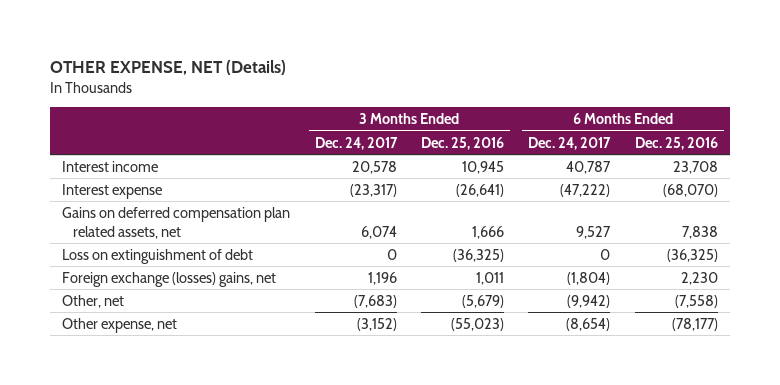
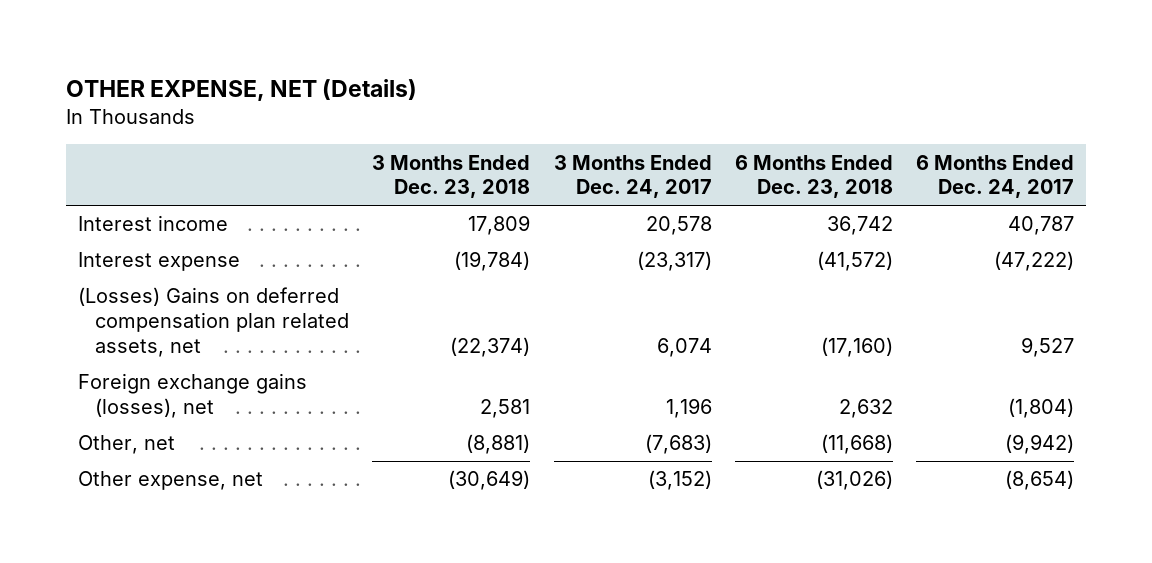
[421,136,505,150] Dec. 25, 2016 -> none
[634,136,718,150] Dec. 25, 2016 -> none
none -> [372,154,531,199] 3 Months Ended Dec. 23, 2018
none -> [734,154,893,199] 6 Months Ended Dec. 23, 2018
[62,248,254,264] Loss on extinguishment of debt -> none
[62,206,291,239] Gains on deferred compensation plan related assets, net -> [77,287,350,357] (Losses) Gains on deferred compensation plan related assets, net
[62,271,277,287] Foreign exchange (losses) gains, net -> [77,373,307,419] Foreign exchange gains (losses), net

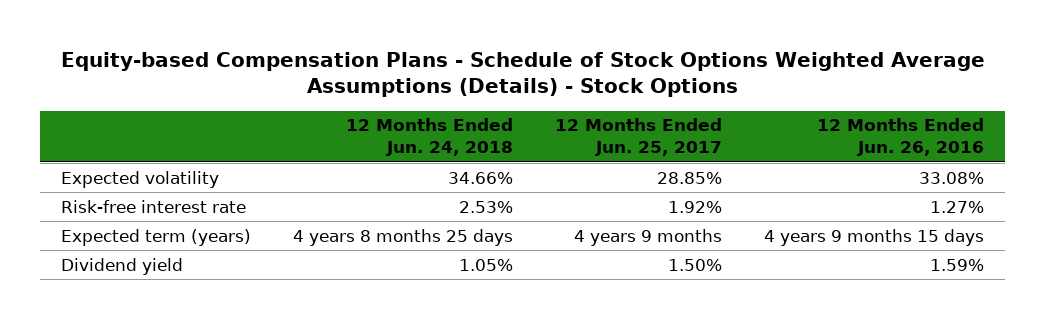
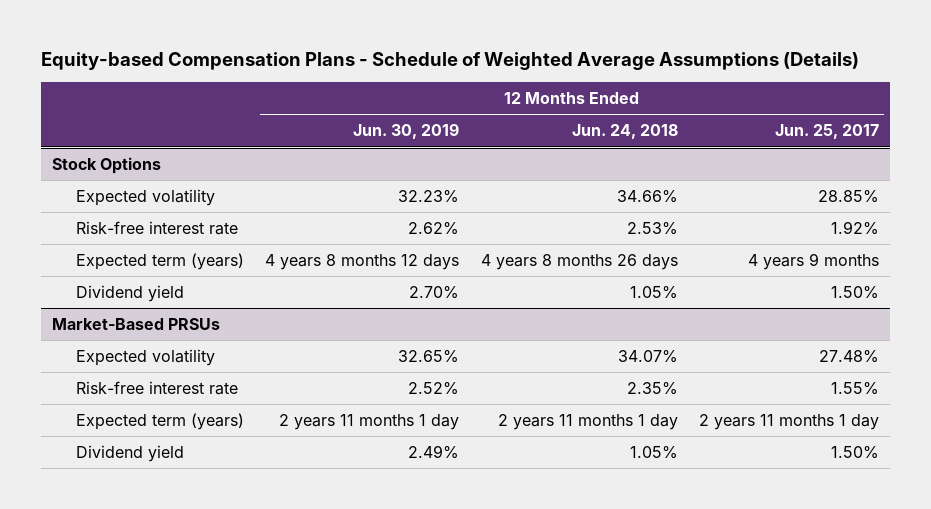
[60,51,985,98] Equity-based Compensation Plans - Schedule of Stock Options Weighted Average Assumptions (Details) - Stock Options -> [41,51,860,70] Equity-based Compensation Plans - Schedule of Weighted Average Assumptions (Details)
[817,118,985,157] 12 Months Ended Jun. 26, 2016 -> none
none -> [353,123,460,140] Jun. 30, 2019
none -> [51,157,161,175] Stock Options
[293,228,514,246] 4 years 8 months 25 days -> [480,254,678,271] 4 years 8 months 26 days
none -> [51,318,220,331] Market-Based PRSUs
none -> [75,349,215,367] Expected volatility
none -> [75,381,238,396] Risk-free interest rate
none -> [75,413,244,431] Expected term (years)
none -> [75,445,184,463] Dividend yield

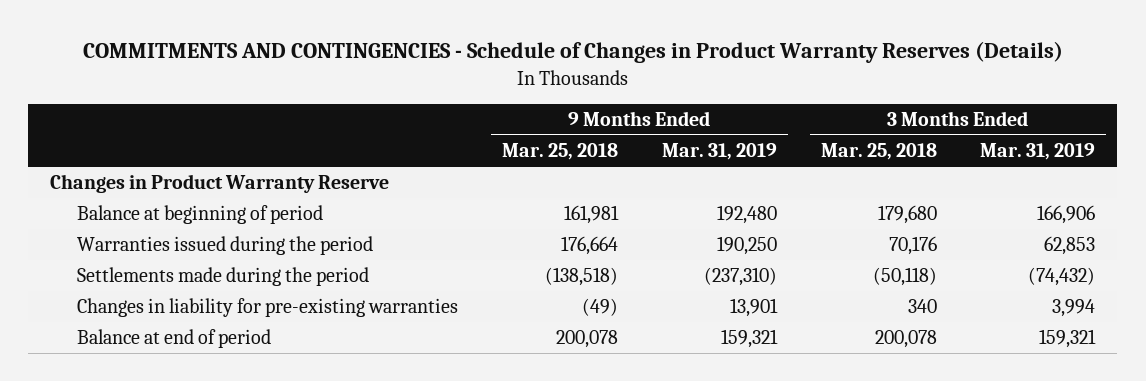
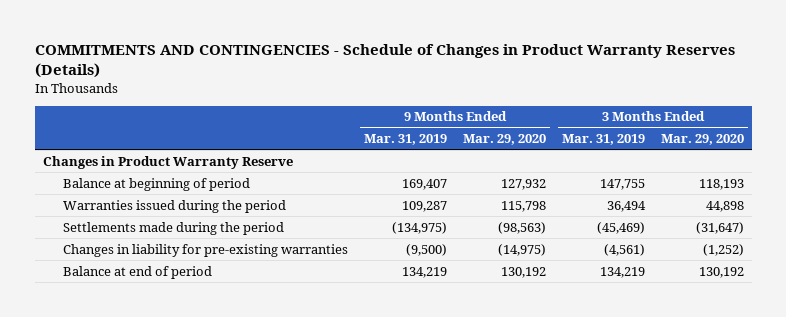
[502,143,619,161] Mar. 25, 2018 -> none
[820,143,937,161] Mar. 25, 2018 -> none
none -> [462,133,546,145] Mar. 29, 2020
none -> [660,133,744,145] Mar. 29, 2020
[716,205,777,225] 192,480 -> [401,178,447,190] 169,407
[1037,205,1096,225] 166,906 -> [599,178,645,190] 147,755
[716,236,777,256] 190,250 -> [401,200,447,212] 109,287
[1044,236,1096,256] 62,853 -> [606,200,646,212] 36,494
[703,267,777,287] (237,310) -> [391,221,447,234] (134,975)
[1028,267,1096,287] (74,432) -> [596,221,645,234] (45,469)
[729,298,778,318] 13,901 -> [405,243,447,256] (9,500)
[1052,299,1096,318] 3,994 -> [603,243,645,256] (4,561)
[720,329,778,349] 159,321 -> [401,266,447,278] 134,219
[1039,329,1097,349] 159,321 -> [599,266,645,278] 134,219

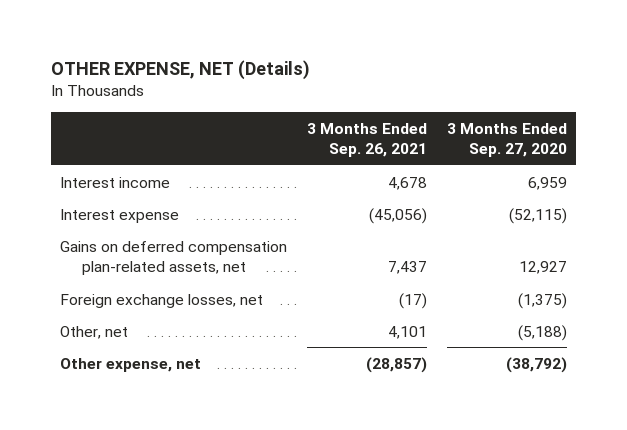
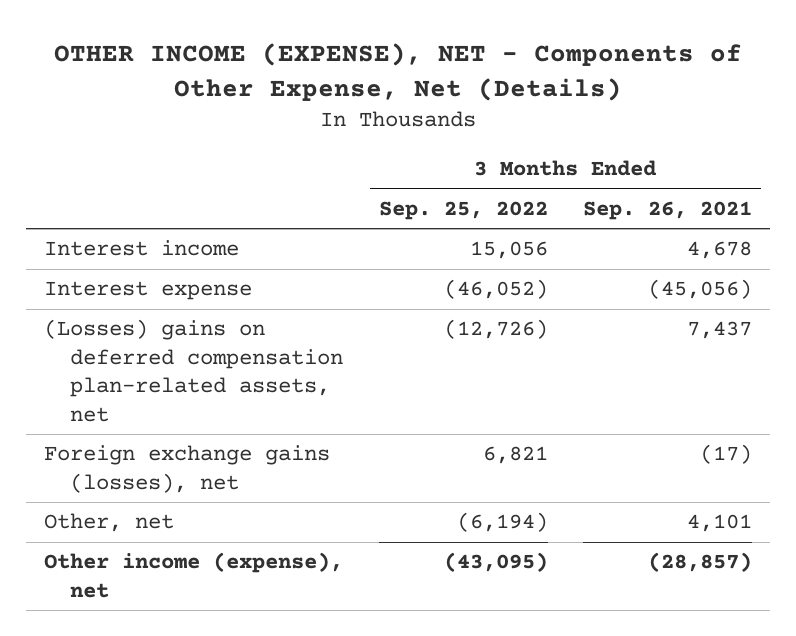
[50,59,310,80] OTHER EXPENSE, NET (Details) -> [53,42,742,101] OTHER INCOME (EXPENSE), NET - Components of Other Expense, Net (Details)
[446,122,567,157] 3 Months Ended Sep. 27, 2020 -> none
none -> [378,200,548,220] Sep. 25, 2022
[60,240,288,276] Gains on deferred compensation plan-related assets, net -> [43,319,344,422] (Losses) gains on deferred compensation plan-related assets, net
[60,293,264,308] Foreign exchange losses, net -> [43,445,330,493] Foreign exchange gains (losses), net
[60,357,202,372] Other expense, net -> [43,552,343,598] Other income (expense), net

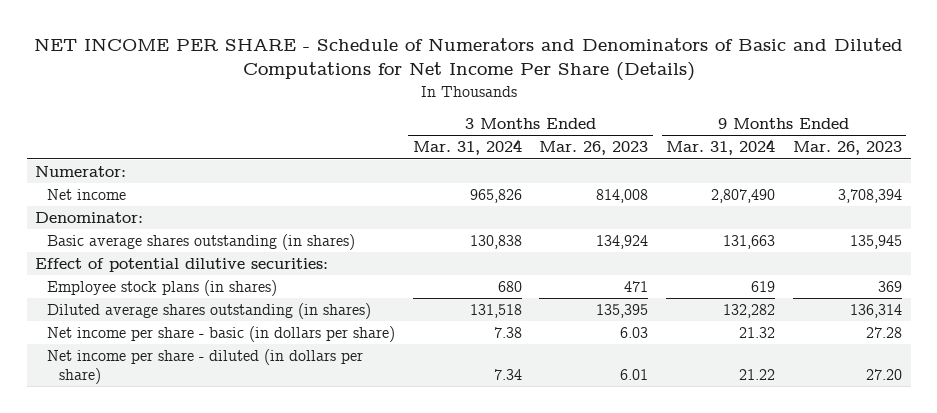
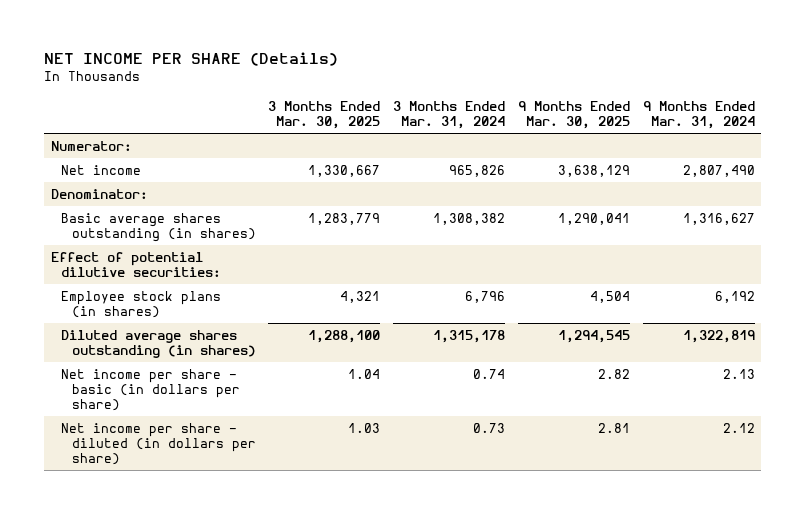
[33,37,903,82] NET INCOME PER SHARE - Schedule of Numerators and Denominators of Basic and Diluted Computations for Net Income Per Share (Details) -> [44,52,339,67] NET INCOME PER SHARE (Details)
[539,141,649,156] Mar. 26, 2023 -> none
[792,141,902,156] Mar. 26, 2023 -> none
none -> [268,101,381,130] 3 Months Ended Mar. 30, 2025
none -> [517,101,630,130] 9 Months Ended Mar. 30, 2025
[469,234,522,249] 130,838 -> [433,213,506,226] 1,308,382
[723,234,776,249] 131,663 -> [682,213,755,226] 1,316,627
[497,280,522,292] 680 -> [465,291,506,304] 6,796
[751,280,776,292] 619 -> [714,291,755,304] 6,192
[469,303,522,318] 131,518 -> [433,330,506,344] 1,315,178
[723,303,776,318] 132,282 -> [682,330,755,344] 1,322,819
[493,326,522,338] 7.38 -> [473,369,506,380] 0.74
[739,326,776,338] 21.32 -> [722,369,755,380] 2.13
[493,368,522,380] 7.34 -> [473,423,506,434] 0.73
[739,368,776,380] 21.22 -> [722,423,755,434] 2.12

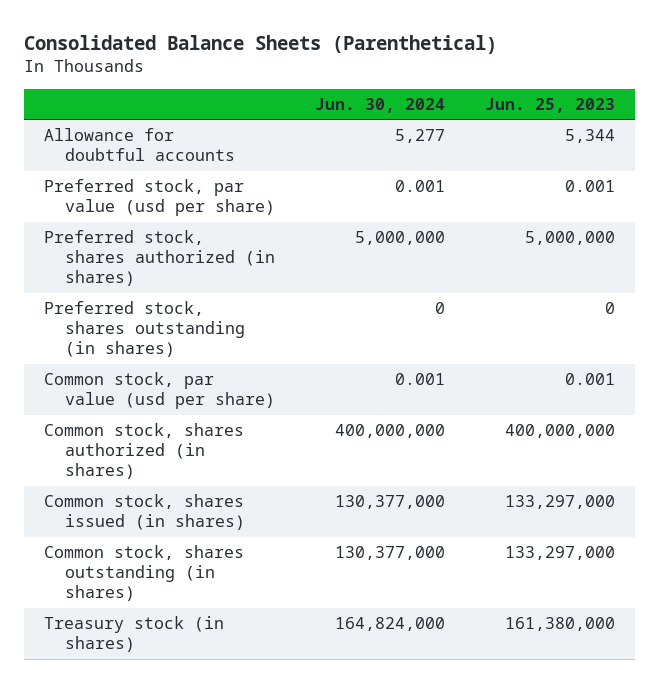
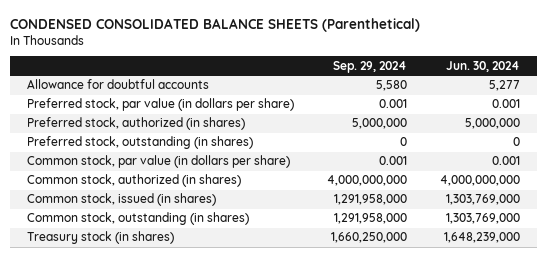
[23,34,497,54] Consolidated Balance Sheets (Parenthetical) -> [10,17,421,32] CONDENSED CONSOLIDATED BALANCE SHEETS (Parenthetical)
[484,98,615,114] Jun. 25, 2023 -> none
none -> [333,60,408,73] Sep. 29, 2024
[43,179,275,217] Preferred stock, par value (usd per share) -> [26,98,294,112] Preferred stock, par value (in dollars per share)
[43,230,275,287] Preferred stock, shares authorized (in shares) -> [26,117,245,131] Preferred stock, authorized (in shares)
[43,301,245,358] Preferred stock, shares outstanding (in shares) -> [26,136,253,150] Preferred stock, outstanding (in shares)
[43,372,275,410] Common stock, par value (usd per share) -> [26,155,290,169] Common stock, par value (in dollars per share)
[43,423,244,480] Common stock, shares authorized (in shares) -> [26,174,241,188] Common stock, authorized (in shares)
[334,424,445,439] 400,000,000 -> [440,175,521,187] 4,000,000,000
[43,494,245,531] Common stock, shares issued (in shares) -> [26,193,216,207] Common stock, issued (in shares)
[334,495,445,510] 130,377,000 -> [446,194,521,206] 1,303,769,000
[43,545,244,602] Common stock, shares outstanding (in shares) -> [26,212,249,226] Common stock, outstanding (in shares)
[334,546,445,561] 130,377,000 -> [446,213,521,225] 1,303,769,000
[334,617,445,632] 164,824,000 -> [444,232,521,244] 1,648,239,000

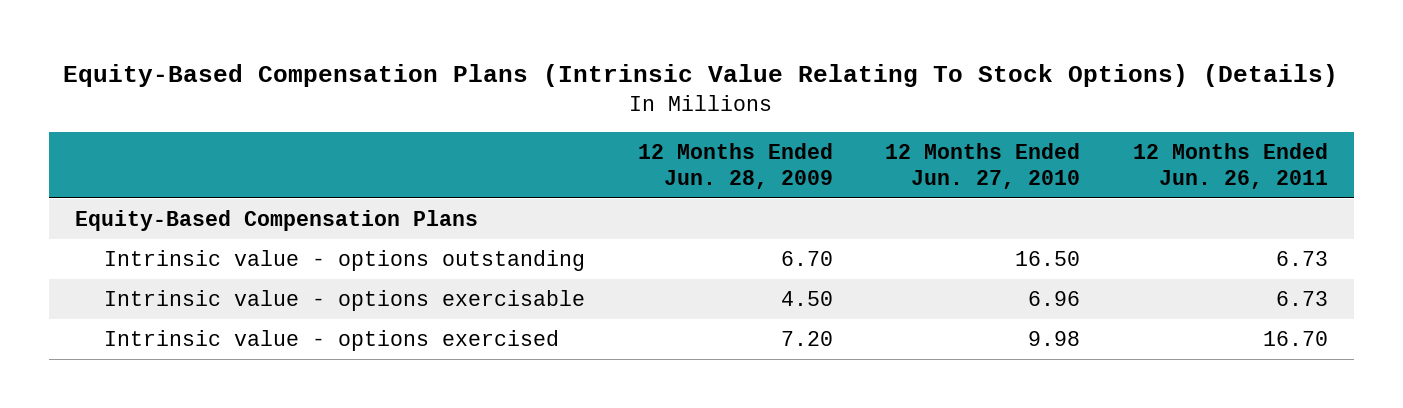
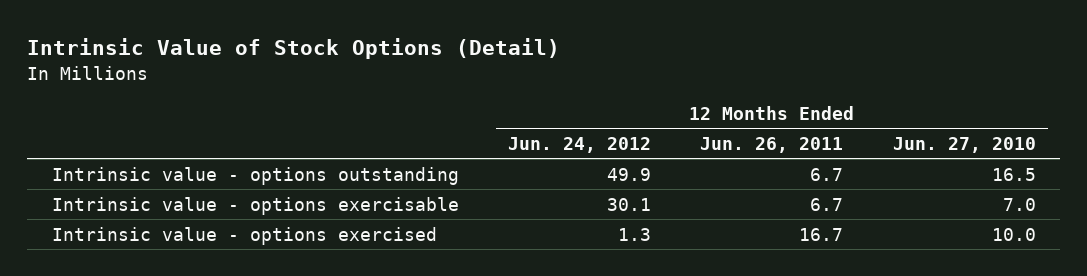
[63,63,1339,87] Equity-Based Compensation Plans (Intrinsic Value Relating To Stock Options) (Details) -> [27,38,561,60] Intrinsic Value of Stock Options (Detail)
[637,142,833,189] 12 Months Ended Jun. 28, 2009 -> none
none -> [508,136,652,153] Jun. 24, 2012
[74,209,478,231] Equity-Based Compensation Plans -> none
[1015,250,1081,266] 16.50 -> [991,167,1036,181] 16.5
[1275,250,1328,266] 6.73 -> [810,167,844,181] 6.7
[1028,290,1081,306] 6.96 -> [1002,197,1036,211] 7.0
[1275,290,1328,306] 6.73 -> [810,197,844,211] 6.7
[1028,330,1081,346] 9.98 -> [991,227,1036,241] 10.0
[1262,330,1328,346] 16.70 -> [799,227,844,241] 16.7

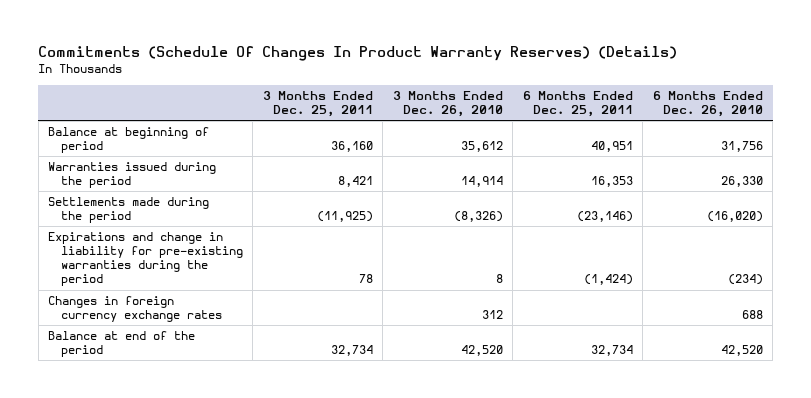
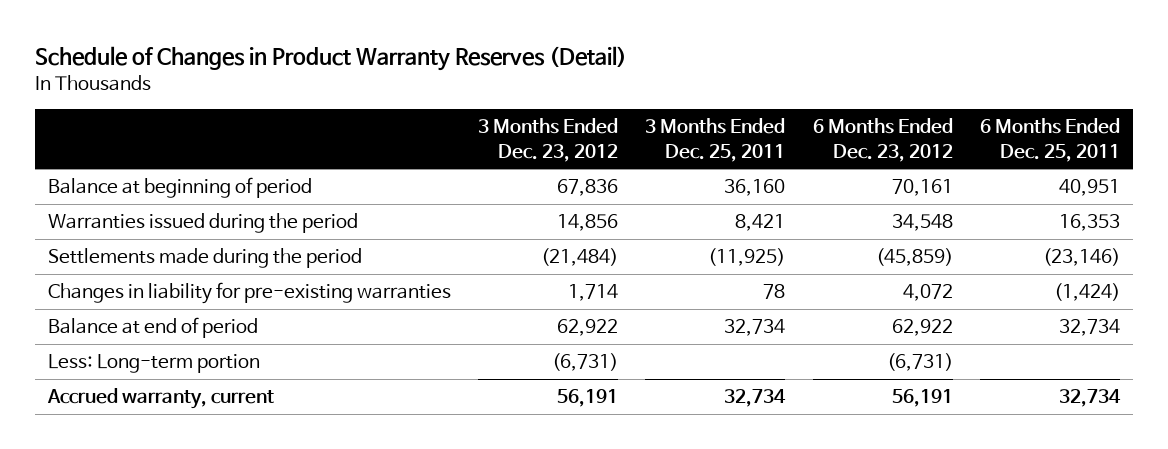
[38,45,678,61] Commitments (Schedule Of Changes In Product Warranty Reserves) (Details) -> [34,46,627,72] Schedule of Changes in Product Warranty Reserves (Detail)
[392,90,503,117] 3 Months Ended Dec. 26, 2010 -> none
[652,90,763,117] 6 Months Ended Dec. 26, 2010 -> none
none -> [478,118,619,162] 3 Months Ended Dec. 23, 2012
none -> [812,118,953,162] 6 Months Ended Dec. 23, 2012
[48,296,222,323] Changes in foreign currency exchange rates -> none
[48,232,243,287] Expirations and change in liability for pre-existing warranties during the period -> [48,282,452,305] Changes in liability for pre-existing warranties
[48,331,196,358] Balance at end of the period -> [48,317,259,339] Balance at end of period
none -> [48,354,261,374] Less: Long-term portion
none -> [47,388,275,410] Accrued warranty, current

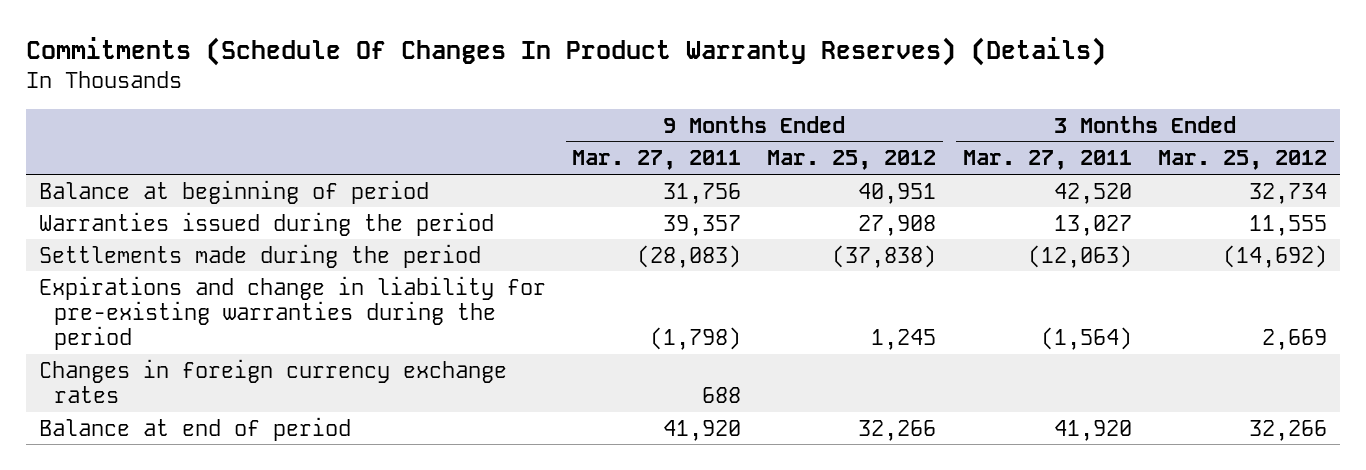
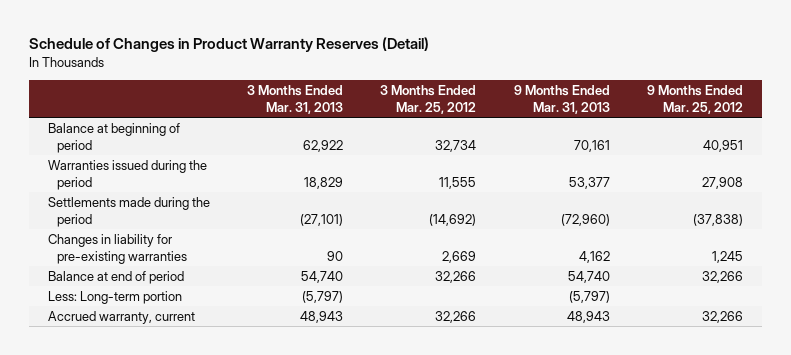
[25,36,1106,66] Commitments (Schedule Of Changes In Product Warranty Reserves) (Details) -> [28,37,429,53] Schedule of Changes in Product Warranty Reserves (Detail)
[572,150,742,171] Mar. 27, 2011 -> none
[962,150,1132,171] Mar. 27, 2011 -> none
none -> [246,85,343,115] 3 Months Ended Mar. 31, 2013
none -> [513,85,610,115] 9 Months Ended Mar. 31, 2013
[38,358,507,403] Changes in foreign currency exchange rates -> none
[38,275,546,351] Expirations and change in liability for pre-existing warranties during the period -> [47,233,188,264] Changes in liability for pre-existing warranties
none -> [47,290,182,304] Less: Long-term portion
none -> [47,310,195,324] Accrued warranty, current

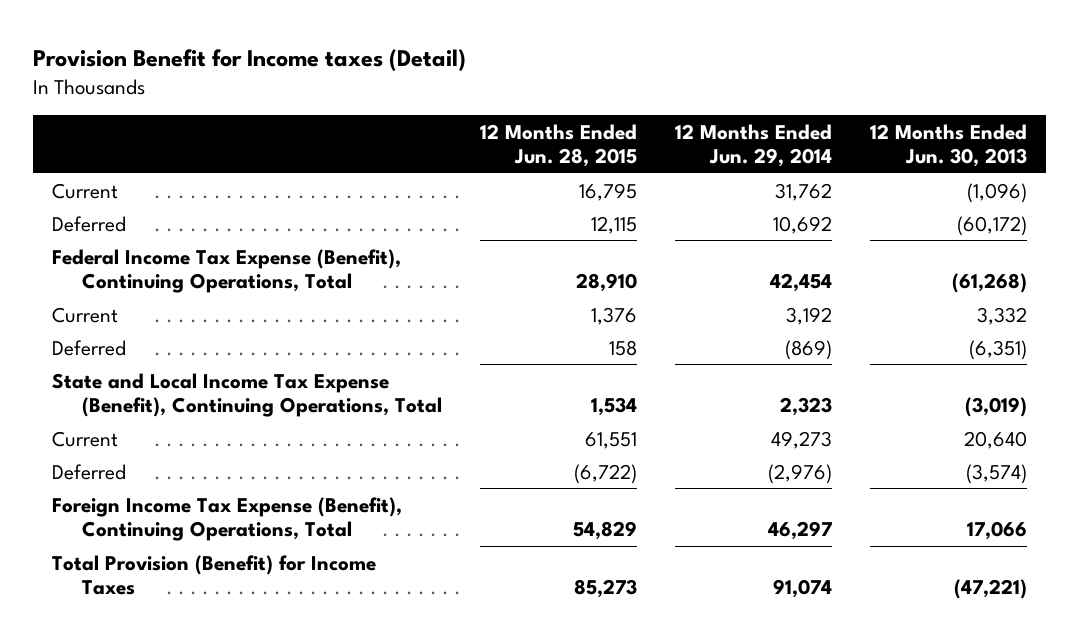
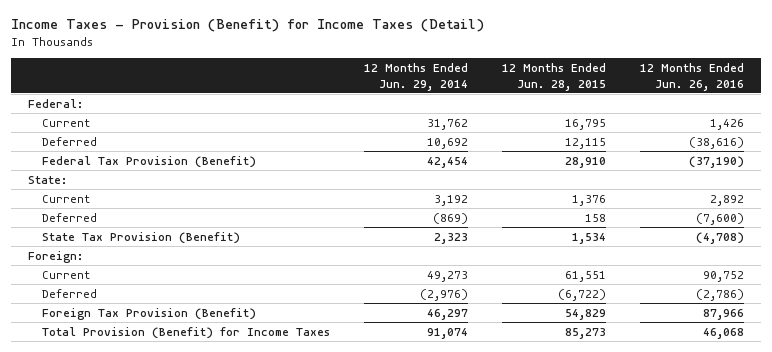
[33,48,467,71] Provision Benefit for Income taxes (Detail) -> [10,19,484,33] Income Taxes - Provision (Benefit) for Income Taxes (Detail)
[869,123,1027,167] 12 Months Ended Jun. 30, 2013 -> none
none -> [640,62,745,91] 12 Months Ended Jun. 26, 2016
none -> [27,98,83,108] Federal:
[52,248,402,293] Federal Income Tax Expense (Benefit), Continuing Operations, Total -> [41,155,256,168] Federal Tax Provision (Benefit)
none -> [27,175,67,184] State:
[52,372,443,417] State and Local Income Tax Expense (Benefit), Continuing Operations, Total -> [41,231,240,244] State Tax Provision (Benefit)
none -> [27,250,83,263] Foreign:
[52,496,403,541] Foreign Income Tax Expense (Benefit), Continuing Operations, Total -> [41,307,256,320] Foreign Tax Provision (Benefit)

